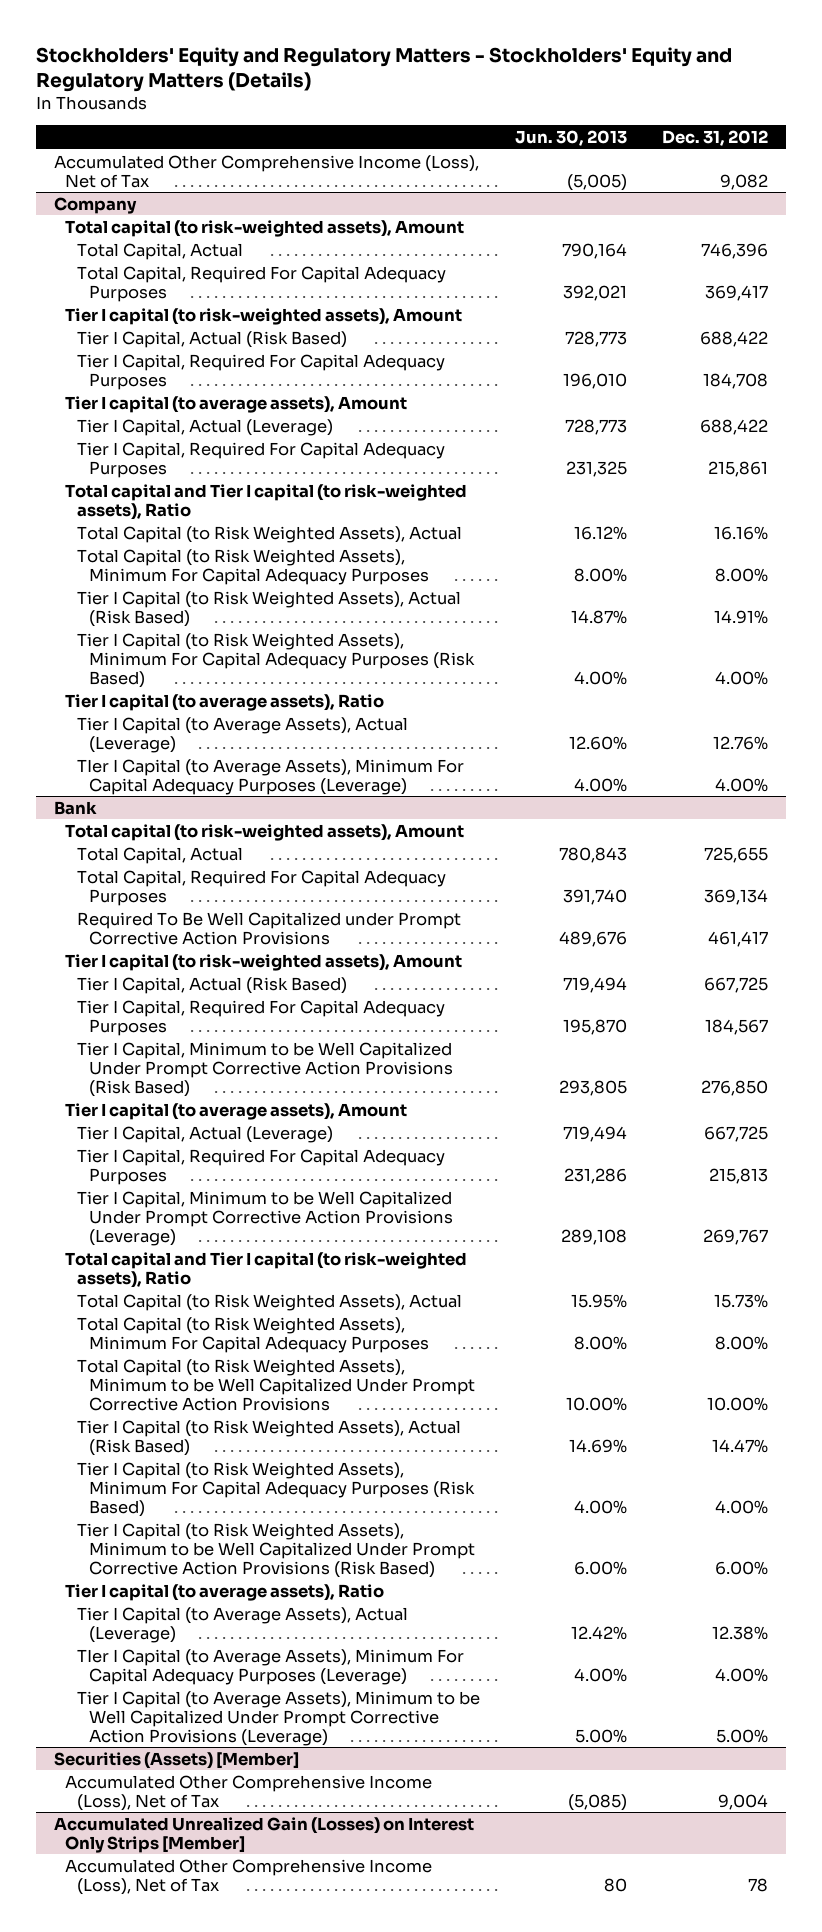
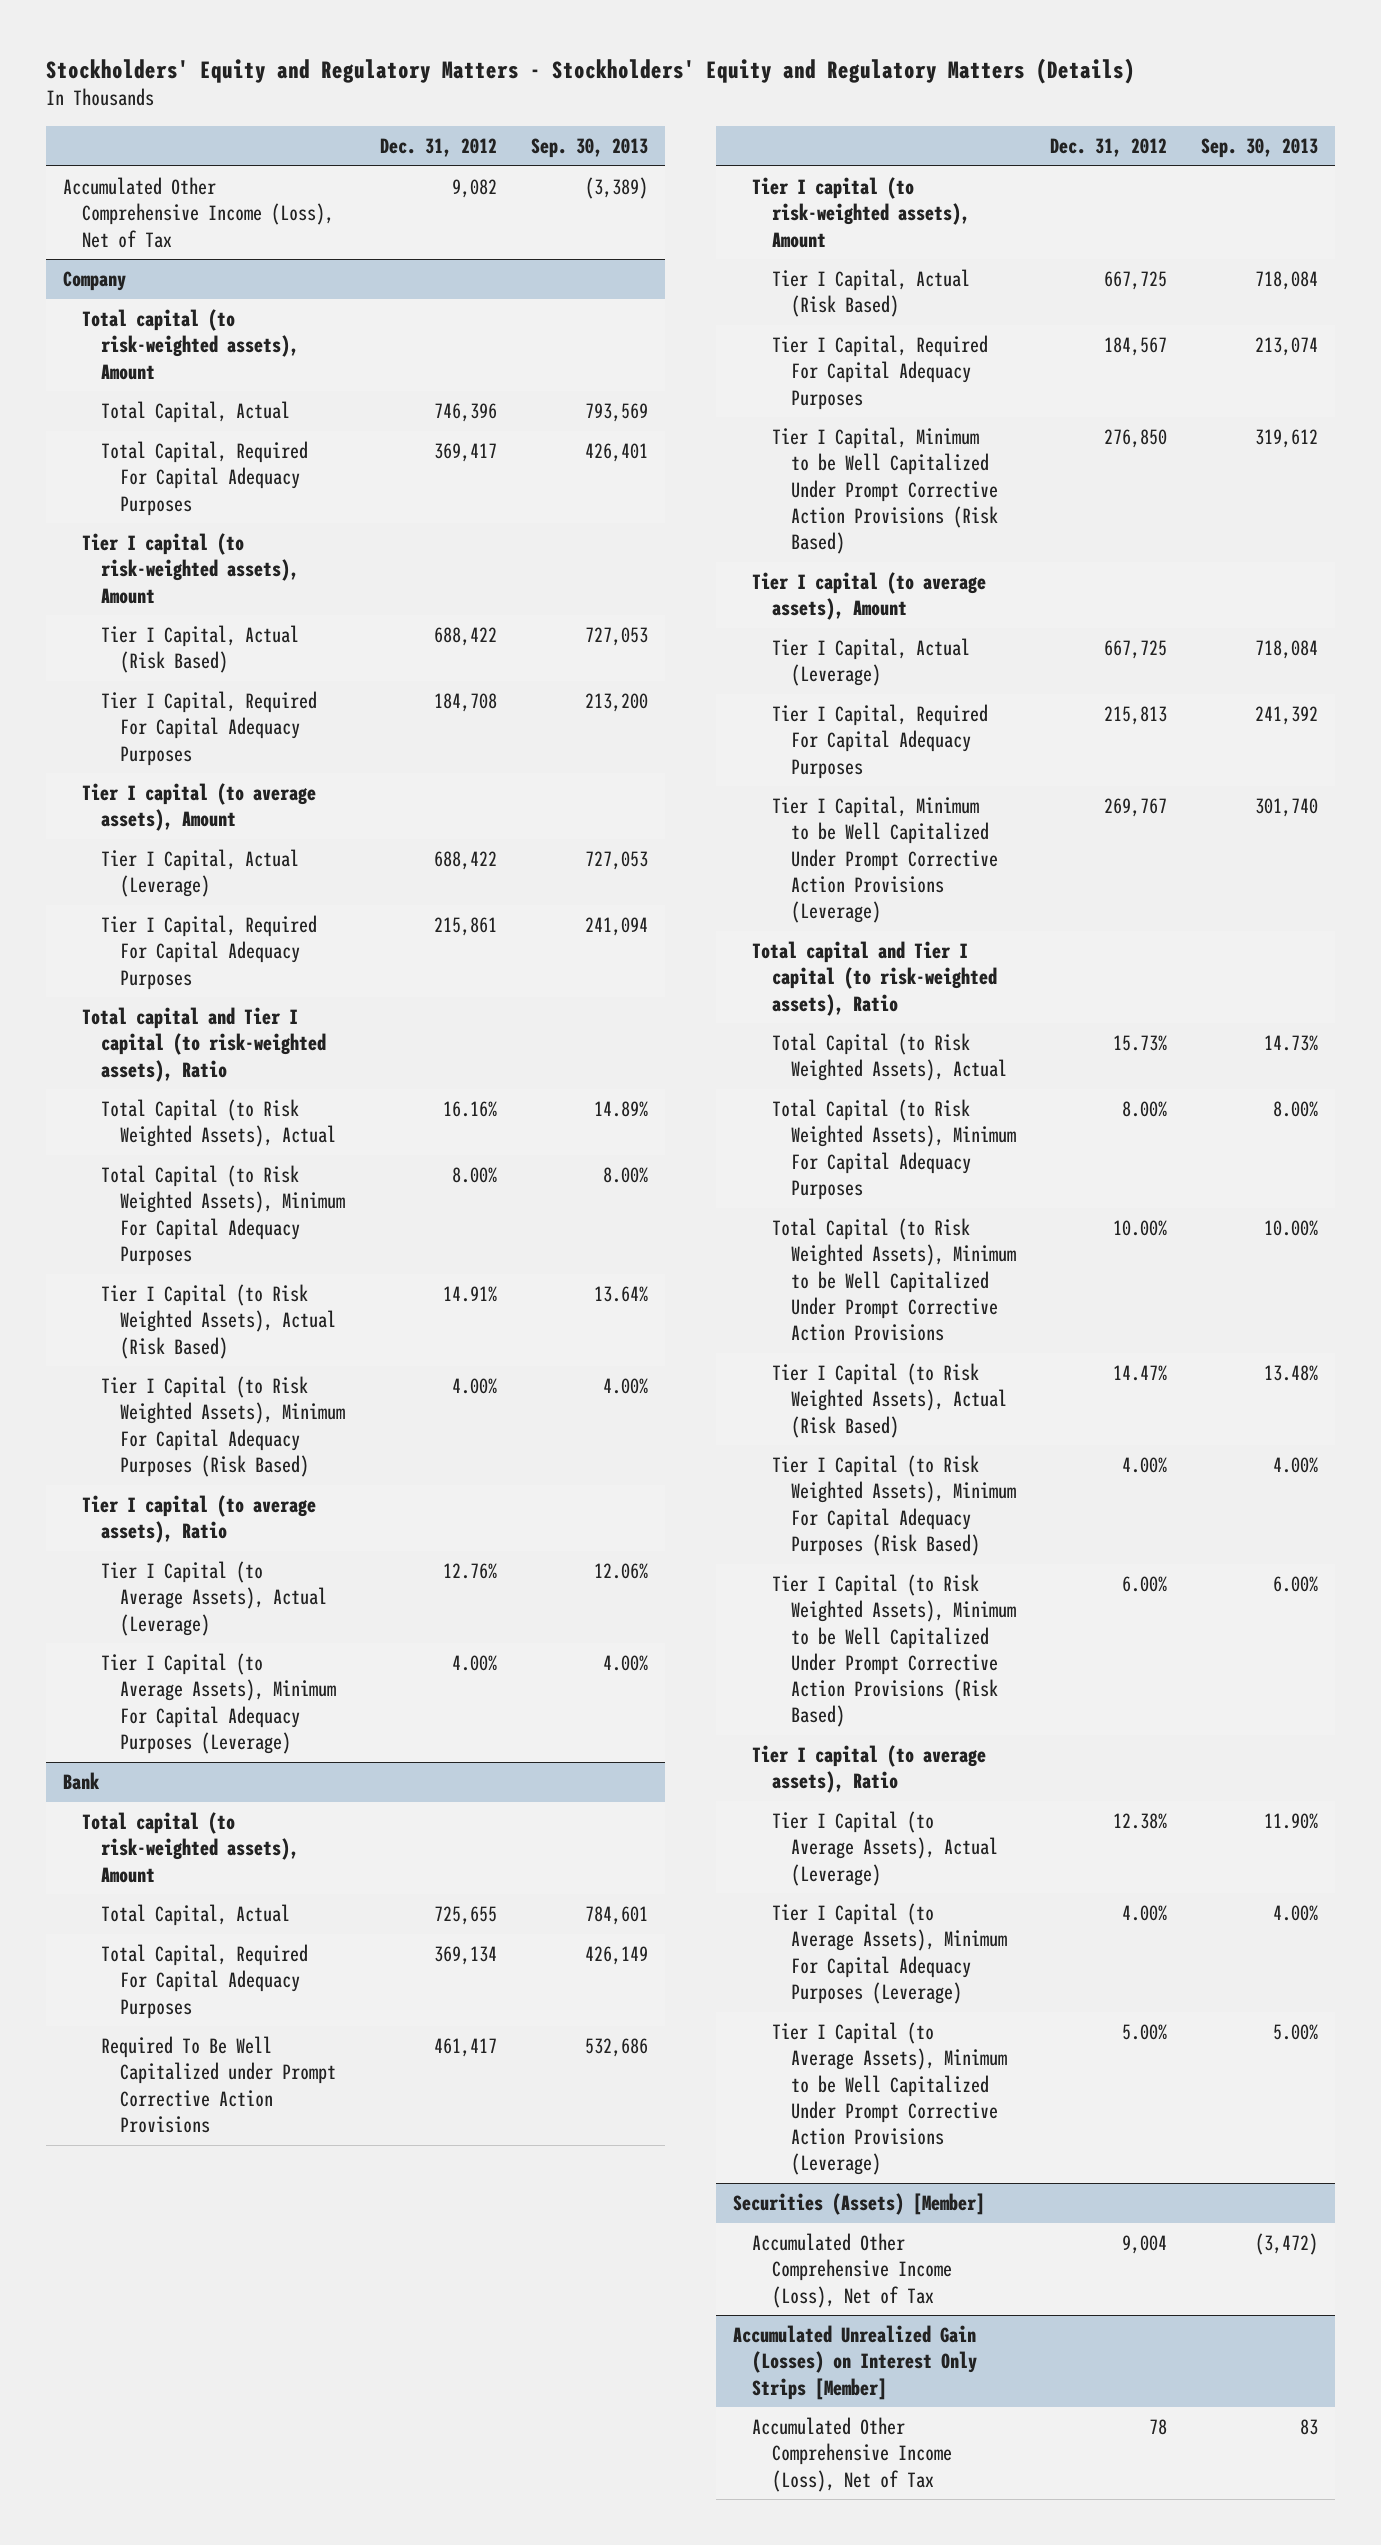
[515,130,628,147] Jun. 30, 2013 -> none
none -> [530,137,648,158] Sep. 30, 2013
[77,758,465,795] TIer I Capital (to Average Assets), Minimum For Capital Adequacy Purposes (Leverage) -> [101,1653,337,1754] Tier I Capital (to Average Assets), Minimum For Capital Adequacy Purposes (Leverage)
[77,1648,465,1685] TIer I Capital (to Average Assets), Minimum For Capital Adequacy Purposes (Leverage) -> [771,1903,1007,2004] Tier I Capital (to Average Assets), Minimum For Capital Adequacy Purposes (Leverage)

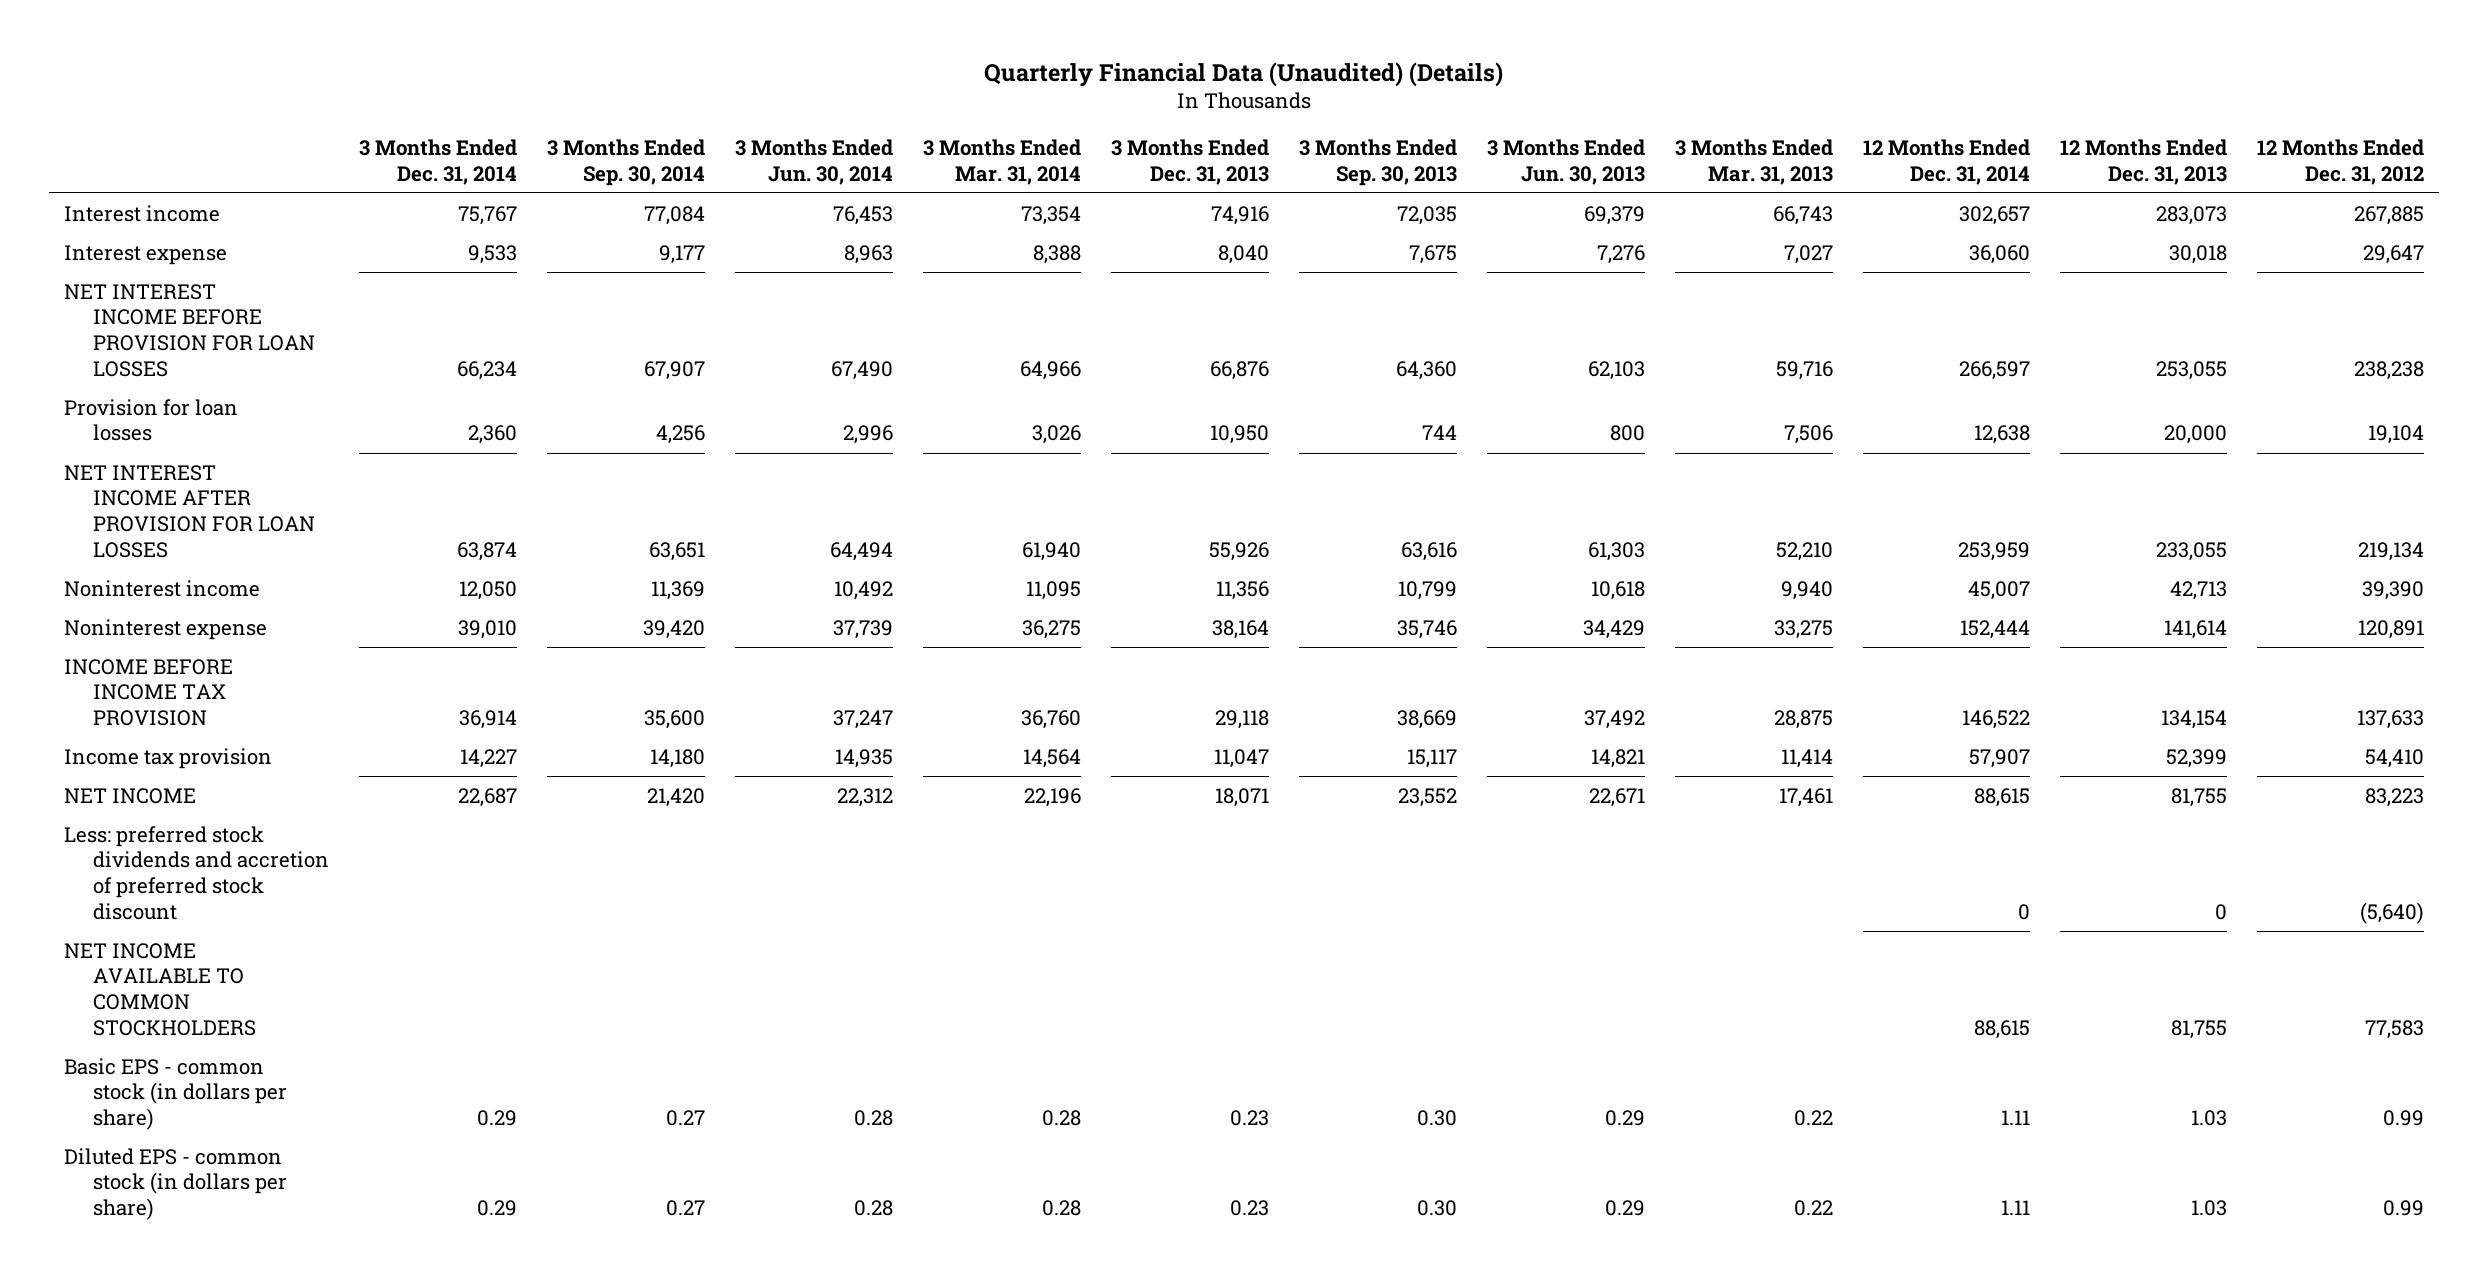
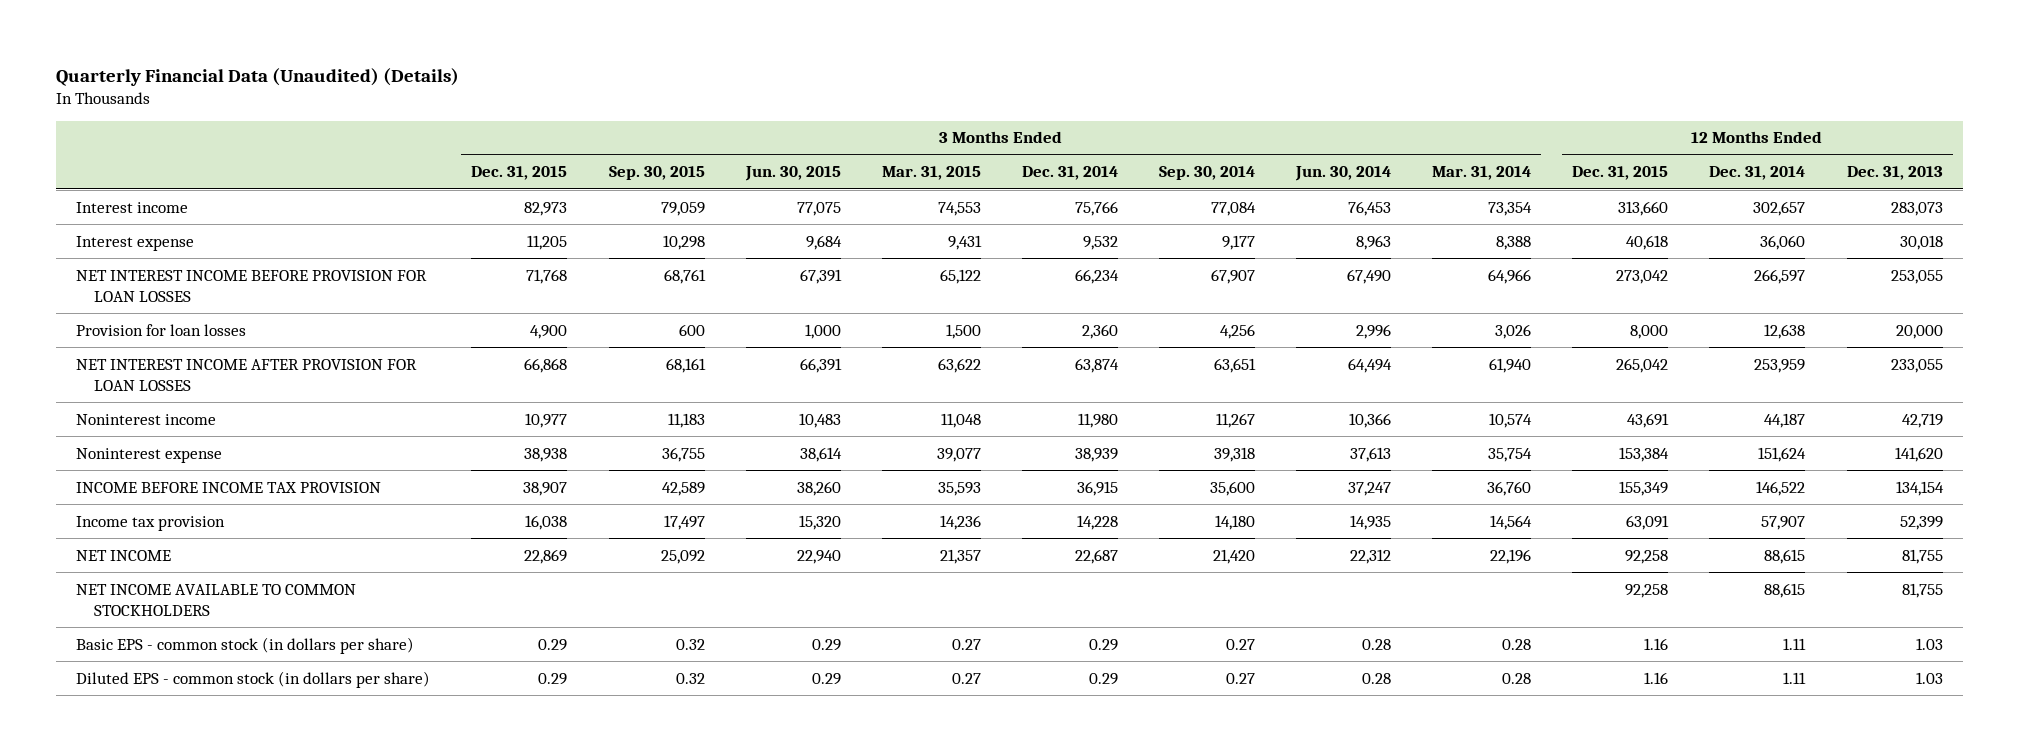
[1110,139,1269,185] 3 Months Ended Dec. 31, 2013 -> none
[1298,139,1457,186] 3 Months Ended Sep. 30, 2013 -> none
[1486,139,1645,185] 3 Months Ended Jun. 30, 2013 -> none
[1674,139,1833,185] 3 Months Ended Mar. 31, 2013 -> none
[2256,139,2424,185] 12 Months Ended Dec. 31, 2012 -> none
none -> [471,166,568,181] Dec. 31, 2015
none -> [608,166,705,181] Sep. 30, 2015
none -> [744,166,841,182] Jun. 30, 2015
none -> [881,166,981,181] Mar. 31, 2015
none -> [1572,166,1669,181] Dec. 31, 2015
[457,205,517,225] 75,767 -> [1074,200,1118,216] 75,766
[467,244,517,264] 9,533 -> [1082,235,1118,250] 9,532
[458,580,517,600] 12,050 -> [1077,412,1118,428] 11,980
[650,580,705,600] 11,369 -> [1216,412,1256,428] 11,267
[833,580,893,600] 10,492 -> [1349,412,1392,428] 10,366
[1025,580,1081,600] 11,095 -> [1489,412,1533,428] 10,574
[1967,580,2030,600] 45,007 -> [1764,412,1806,428] 44,187
[2169,580,2227,600] 42,713 -> [1901,412,1943,428] 42,719
[457,619,517,639] 39,010 -> [1074,447,1118,462] 38,939
[642,619,705,639] 39,420 -> [1214,446,1256,462] 39,318
[832,619,893,639] 37,739 -> [1350,446,1392,462] 37,613
[1021,619,1081,639] 36,275 -> [1488,447,1533,462] 35,754
[1959,619,2030,639] 152,444 -> [1758,446,1807,462] 151,624
[2163,619,2227,639] 141,614 -> [1894,446,1943,462] 141,620
[458,710,517,730] 36,914 -> [1076,480,1118,496] 36,915
[459,748,517,768] 14,227 -> [1076,514,1118,530] 14,228
[64,825,329,921] Less: preferred stock dividends and accretion of preferred stock discount -> none

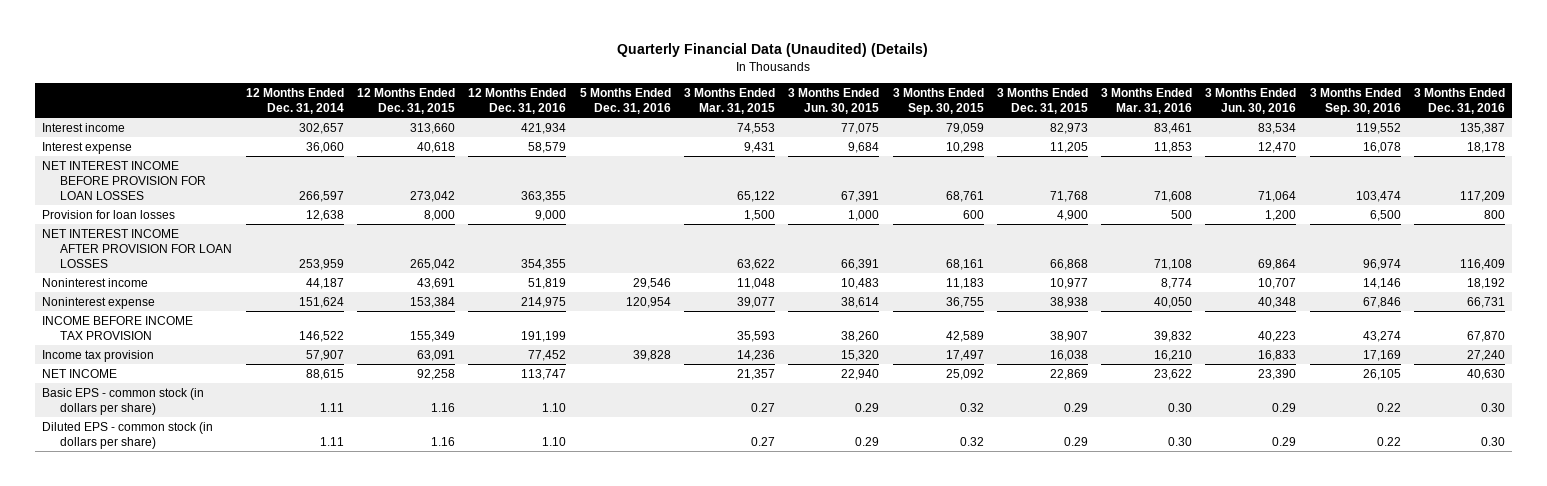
[1021,166,1118,181] Dec. 31, 2014 -> none
[1159,166,1256,181] Sep. 30, 2014 -> none
[1295,166,1392,182] Jun. 30, 2014 -> none
[1432,166,1532,181] Mar. 31, 2014 -> none
[1846,166,1943,181] Dec. 31, 2013 -> none
none -> [468,87,567,114] 12 Months Ended Dec. 31, 2016
none -> [579,87,671,114] 5 Months Ended Dec. 31, 2016
none -> [1101,87,1193,114] 3 Months Ended Mar. 31, 2016
none -> [1205,87,1297,114] 3 Months Ended Jun. 30, 2016
none -> [1309,87,1401,115] 3 Months Ended Sep. 30, 2016
none -> [1414,87,1506,114] 3 Months Ended Dec. 31, 2016
[76,583,357,616] NET INCOME AVAILABLE TO COMMON STOCKHOLDERS -> none

